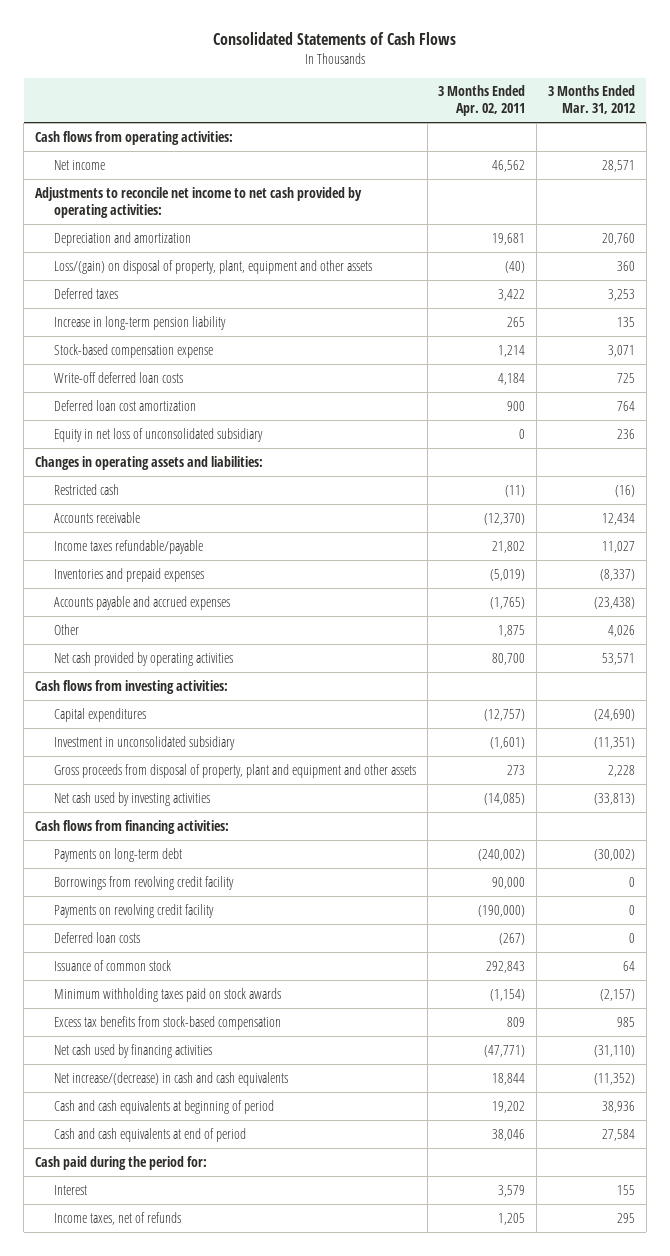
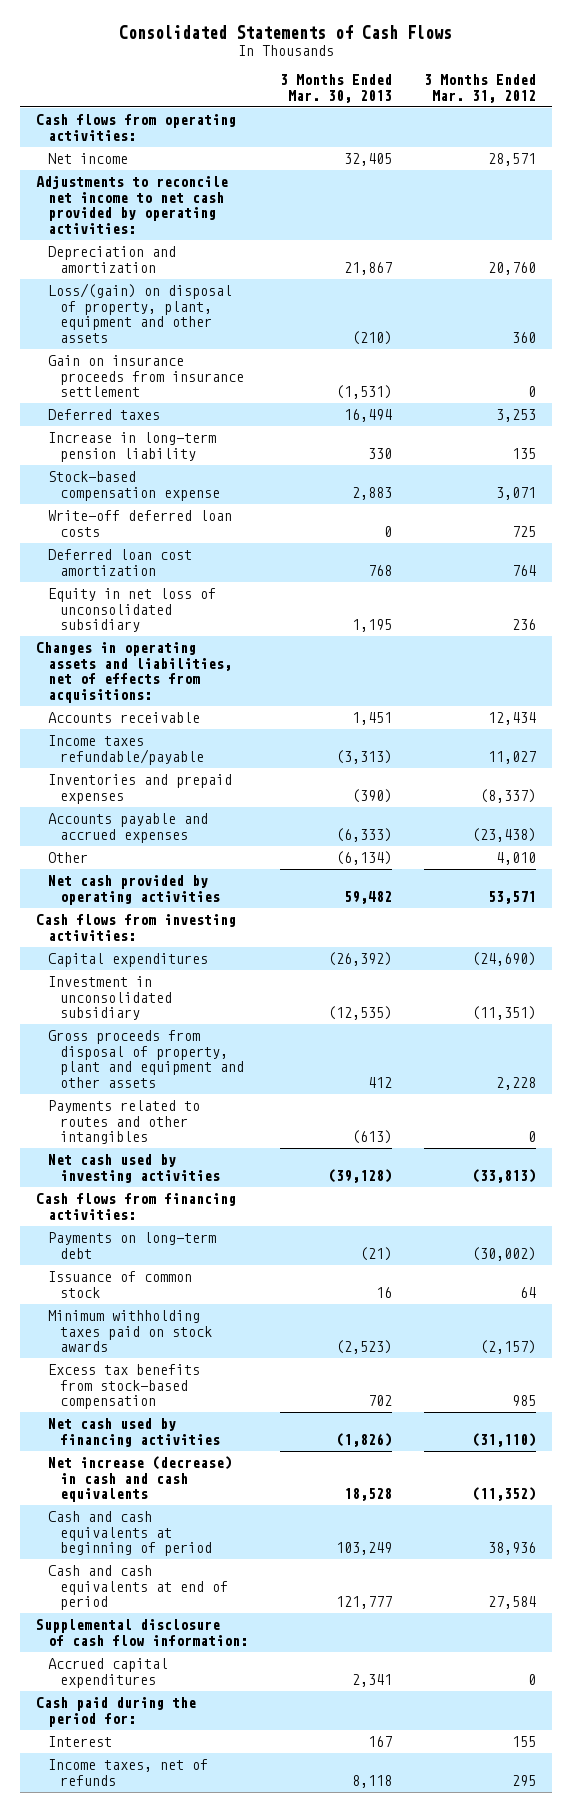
[438,85,526,117] 3 Months Ended Apr. 02, 2011 -> none
none -> [279,74,392,103] 3 Months Ended Mar. 30, 2013
none -> [48,355,245,398] Gain on insurance proceeds from insurance settlement
[53,483,119,495] Restricted cash -> none
[35,455,264,470] Changes in operating assets and liabilities: -> [35,642,233,703] Changes in operating assets and liabilities, net of effects from acquisitions:
[608,624,636,637] 4,026 -> [495,852,536,866] 4,010
none -> [48,1100,201,1145] Payments related to routes and other intangibles
[53,875,234,890] Borrowings from revolving credit facility -> none
[53,903,214,918] Payments on revolving credit facility -> none
[53,931,140,943] Deferred loan costs -> none
[53,1071,288,1086] Net increase/(decrease) in cash and cash equivalents -> [48,1456,233,1503] Net increase (decrease) in cash and cash equivalents
none -> [35,1619,249,1646] Supplemental disclosure of cash flow information:
none -> [48,1658,169,1688] Accrued capital expenditures

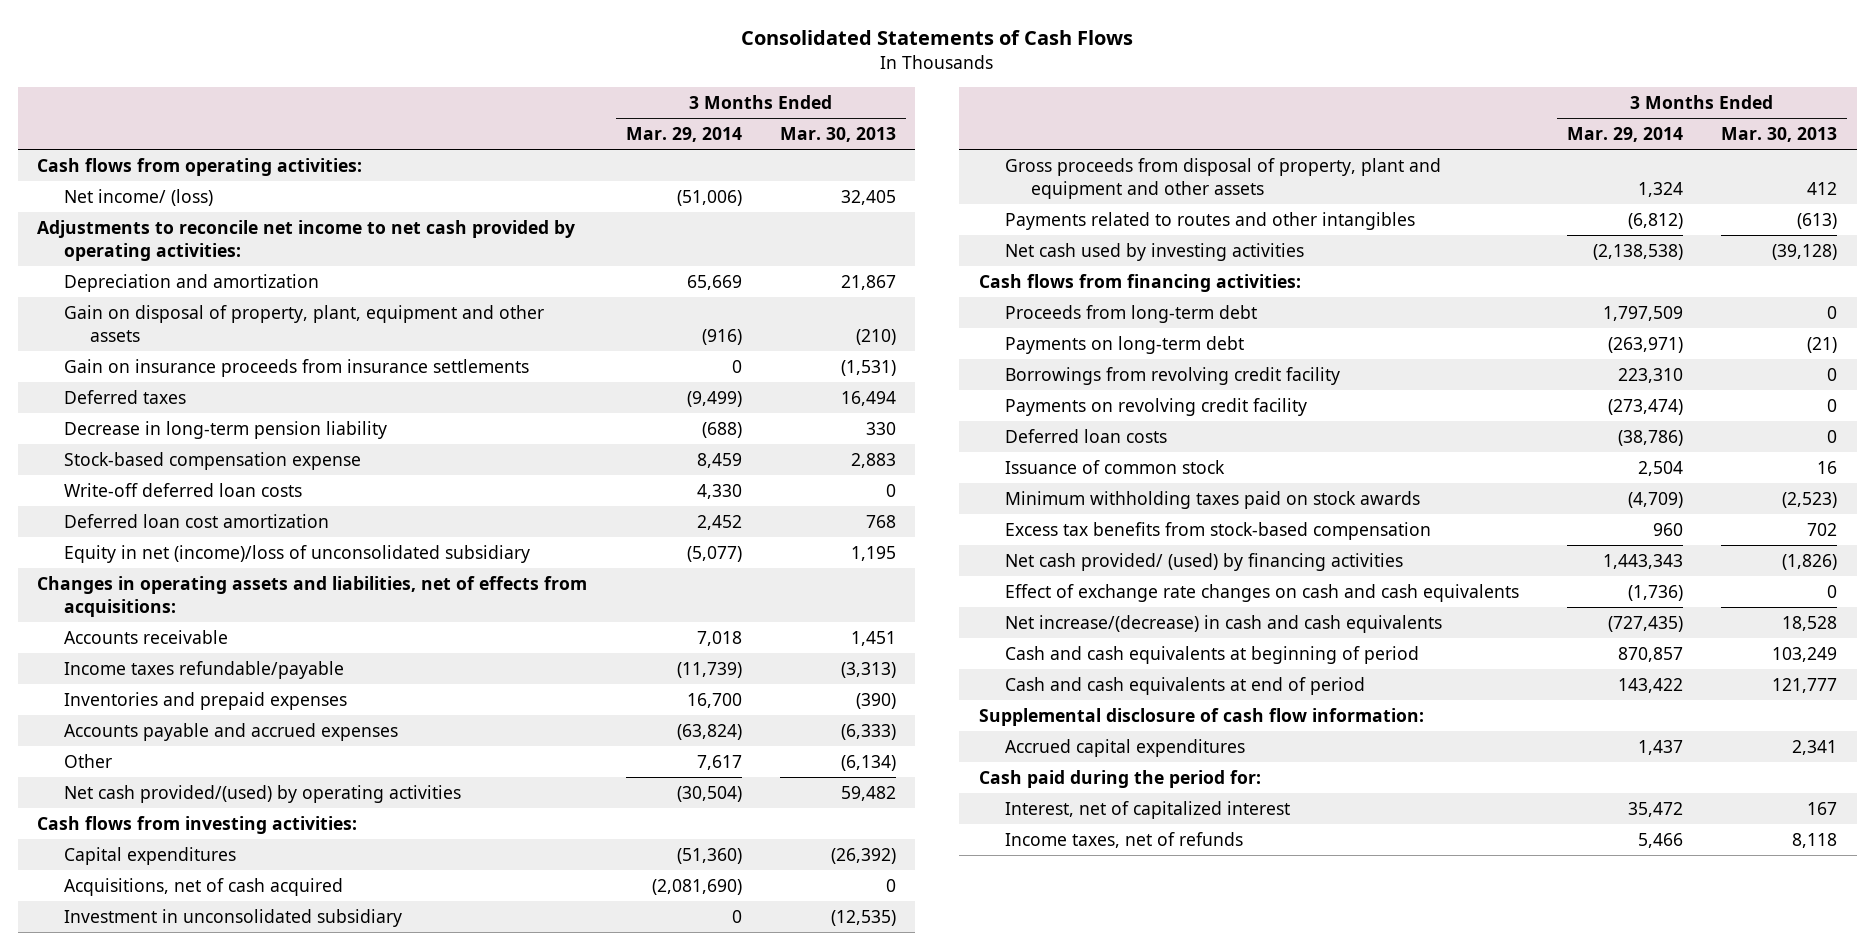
[423,74,536,103] 3 Months Ended Mar. 31, 2012 -> none
none -> [625,127,742,143] Mar. 29, 2014
[48,153,129,165] Net income -> [63,188,213,206] Net income/ (loss)
[48,283,233,343] Loss/(gain) on disposal of property, plant, equipment and other assets -> [63,304,544,342] Gain on disposal of property, plant, equipment and other assets
[48,355,245,398] Gain on insurance proceeds from insurance settlement -> [63,358,529,377] Gain on insurance proceeds from insurance settlements
[48,432,217,462] Increase in long-term pension liability -> [63,420,387,439] Decrease in long-term pension liability
[48,588,217,633] Equity in net loss of unconsolidated subsidiary -> [63,544,530,563] Equity in net (income)/loss of unconsolidated subsidiary
[48,875,221,905] Net cash provided by operating activities -> [63,784,461,803] Net cash provided/(used) by operating activities
none -> [63,877,343,896] Acquisitions, net of cash acquired
none -> [1004,304,1257,323] Proceeds from long-term debt
none -> [1004,366,1340,385] Borrowings from revolving credit facility
none -> [1004,397,1307,416] Payments on revolving credit facility
none -> [1004,428,1167,443] Deferred loan costs
[48,1418,221,1447] Net cash used by financing activities -> [1004,552,1403,571] Net cash provided/ (used) by financing activities
none -> [1004,583,1519,602] Effect of exchange rate changes on cash and cash equivalents
[48,1456,233,1503] Net increase (decrease) in cash and cash equivalents -> [1004,614,1442,633] Net increase/(decrease) in cash and cash equivalents
[48,1736,113,1748] Interest -> [1004,800,1290,819] Interest, net of capitalized interest

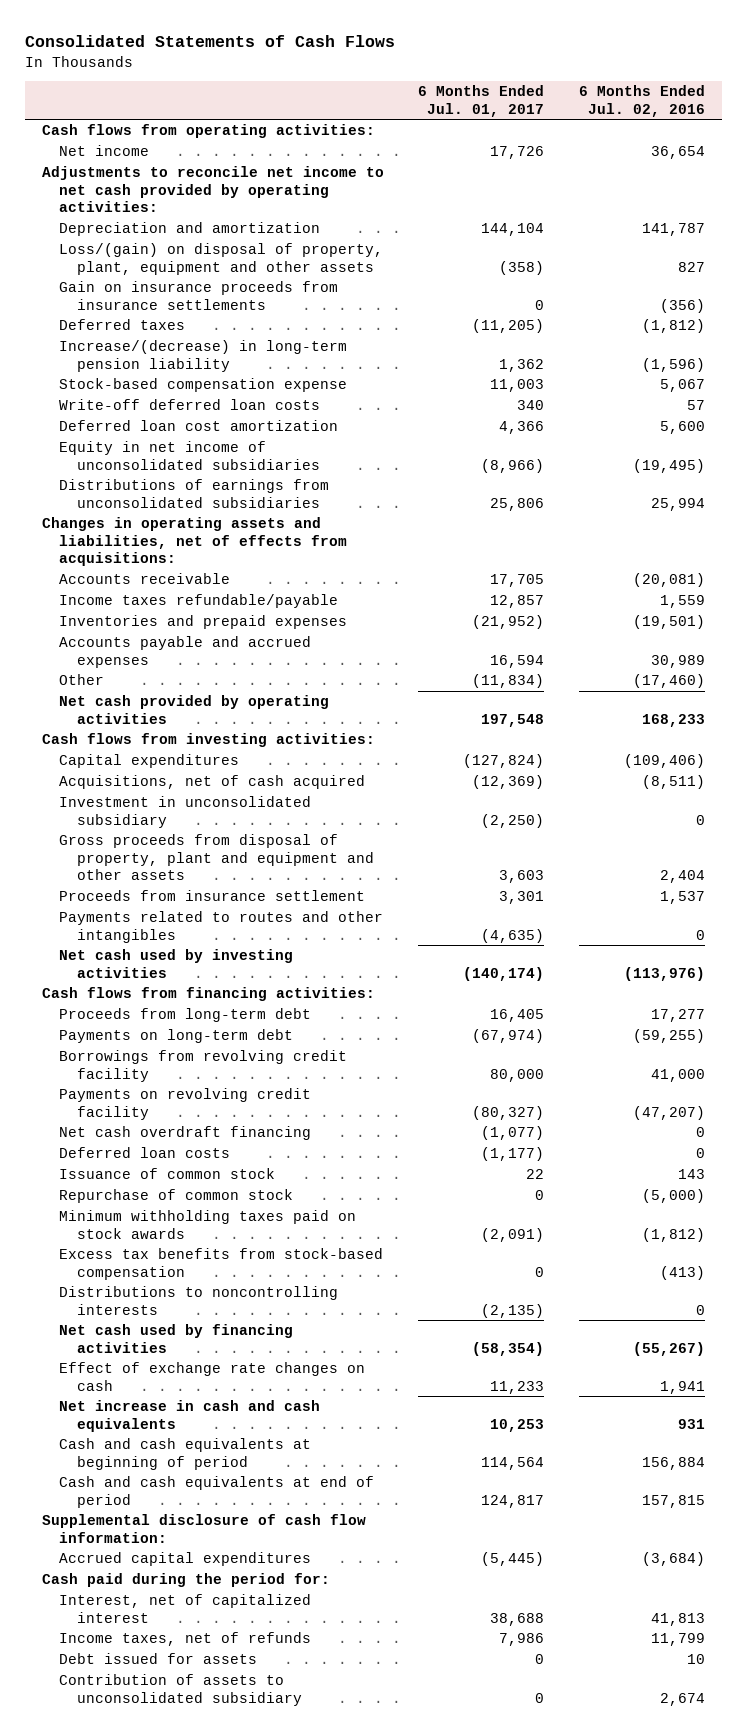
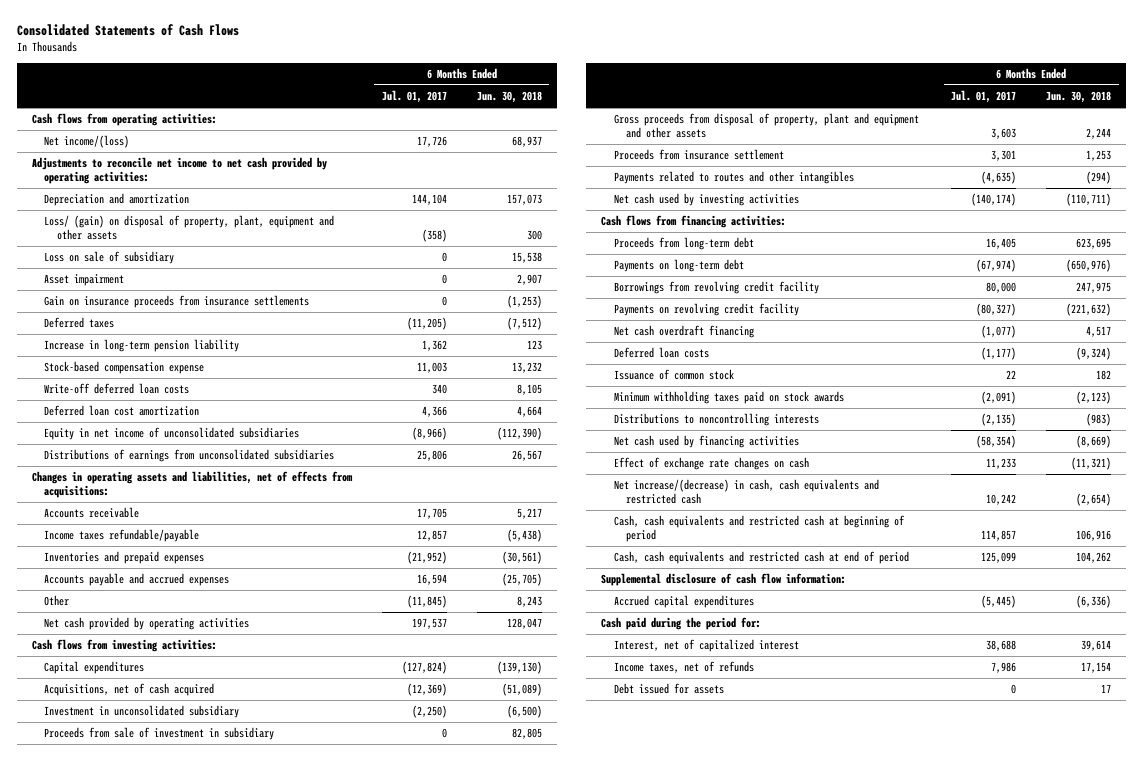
[578,85,705,117] 6 Months Ended Jul. 02, 2016 -> none
none -> [476,91,542,104] Jun. 30, 2018
[59,145,150,157] Net income -> [44,135,130,149] Net income/(loss)
[59,243,384,275] Loss/(gain) on disposal of property, plant, equipment and other assets -> [44,215,335,241] Loss/ (gain) on disposal of property, plant, equipment and other assets
none -> [44,251,175,265] Loss on sale of subsidiary
none -> [44,274,125,287] Asset impairment
[59,340,348,372] Increase/(decrease) in long-term pension liability -> [44,339,240,353] Increase in long-term pension liability
[472,674,545,689] (11,834) -> [406,595,447,609] (11,845)
[481,713,545,727] 197,548 -> [411,618,447,630] 197,537
none -> [44,727,275,741] Proceeds from sale of investment in subsidiary
[59,1189,294,1204] Repurchase of common stock -> none
[59,1248,384,1280] Excess tax benefits from stock-based compensation -> none
[59,1400,321,1432] Net increase in cash and cash equivalents -> [613,479,879,505] Net increase/(decrease) in cash, cash equivalents and restricted cash
[490,1418,545,1432] 10,253 -> [986,494,1017,506] 10,242
[59,1438,312,1470] Cash and cash equivalents at beginning of period -> [613,515,905,543] Cash, cash equivalents and restricted cash at beginning of period
[481,1456,545,1470] 114,564 -> [981,530,1017,542] 114,857
[59,1476,375,1508] Cash and cash equivalents at end of period -> [613,551,909,565] Cash, cash equivalents and restricted cash at end of period
[481,1494,545,1508] 124,817 -> [981,552,1017,564] 125,099
[59,1674,303,1706] Contribution of assets to unconsolidated subsidiary -> none

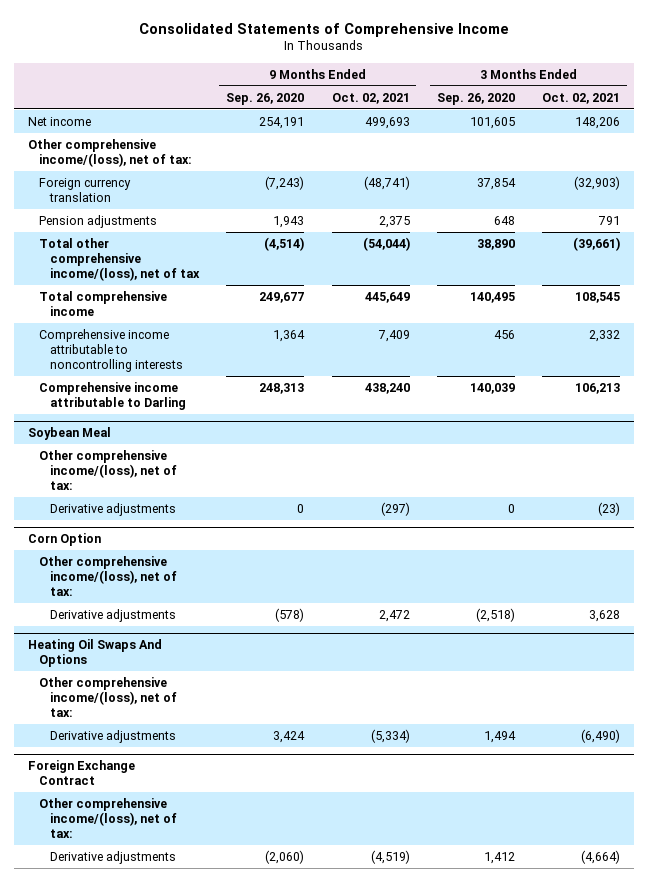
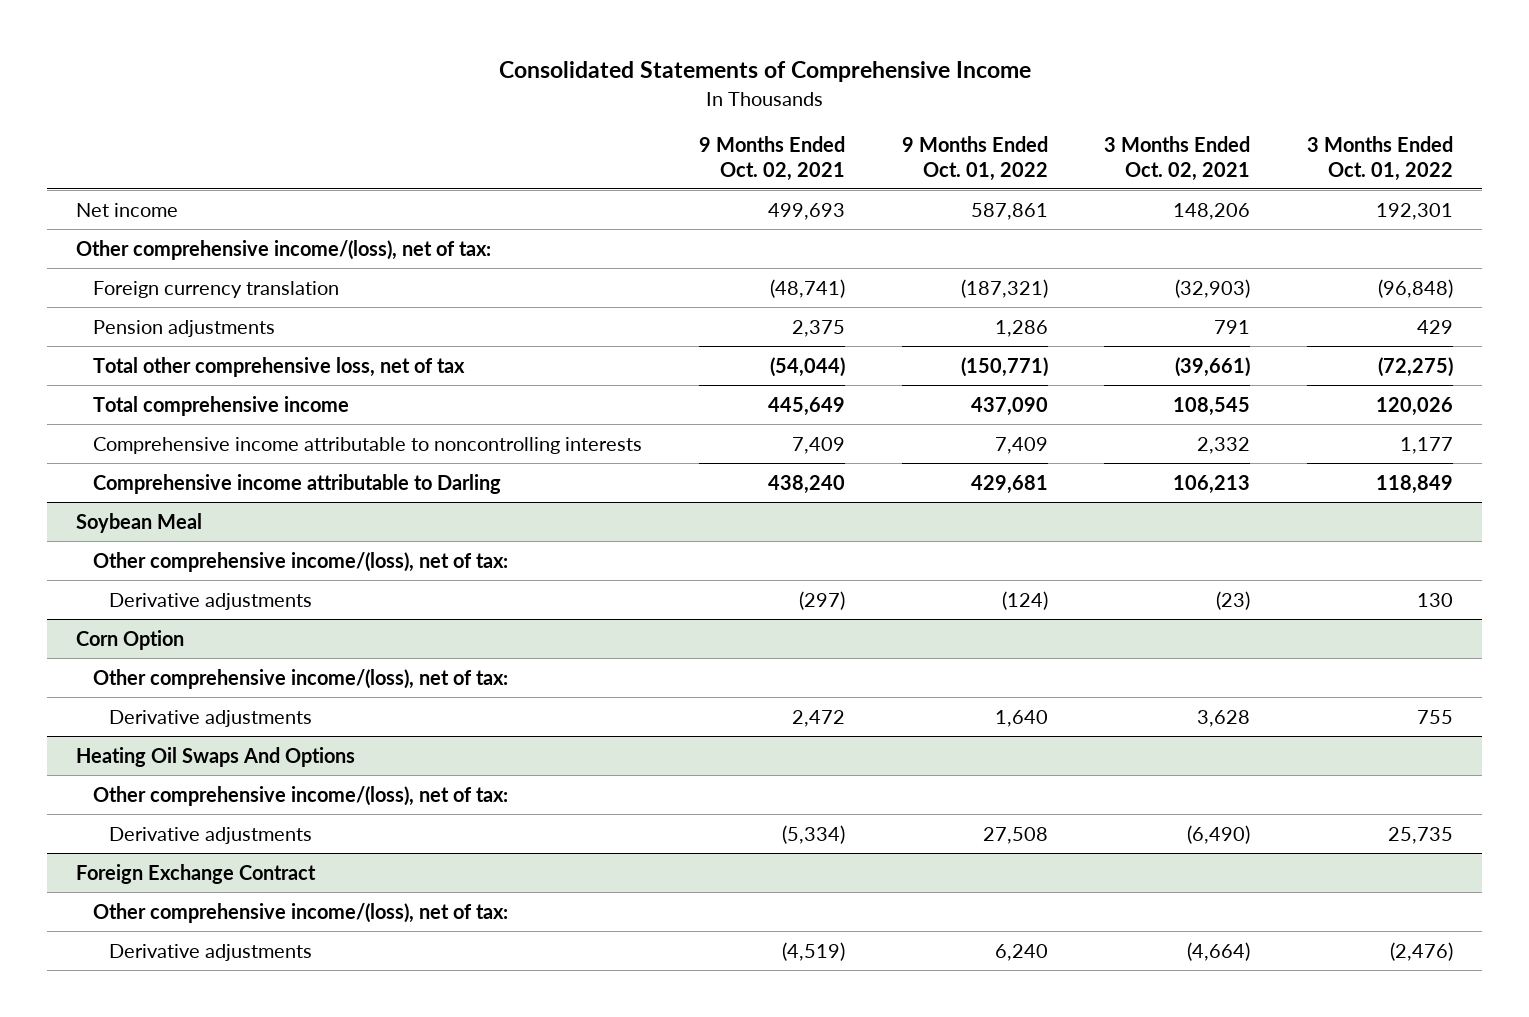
[226,92,305,105] Sep. 26, 2020 -> none
[436,92,515,105] Sep. 26, 2020 -> none
none -> [901,136,1048,181] 9 Months Ended Oct. 01, 2022
none -> [1307,136,1454,181] 3 Months Ended Oct. 01, 2022
[38,237,200,281] Total other comprehensive income/(loss), net of tax -> [92,356,465,377] Total other comprehensive loss, net of tax

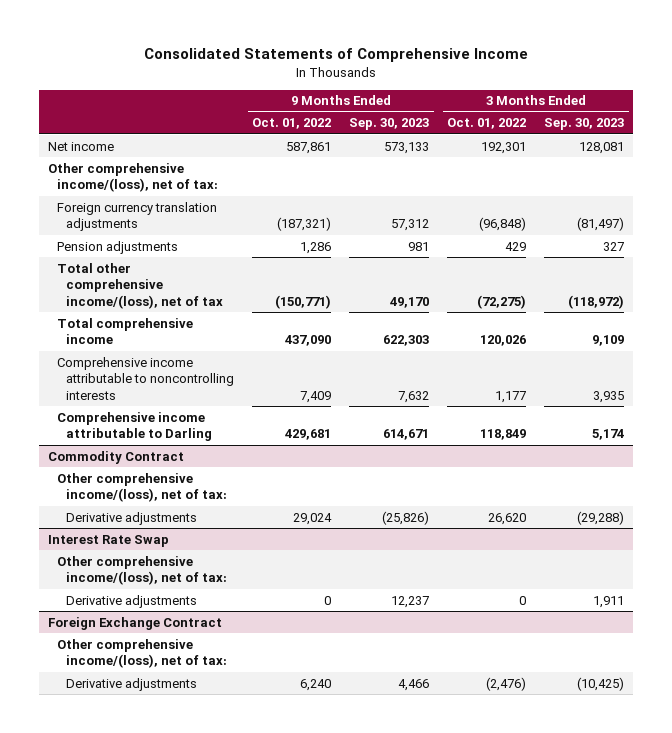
[698,136,845,181] 9 Months Ended Oct. 02, 2021 -> none
[1104,136,1251,181] 3 Months Ended Oct. 02, 2021 -> none
none -> [349,118,430,131] Sep. 30, 2023
none -> [544,118,625,131] Sep. 30, 2023
[92,280,339,298] Foreign currency translation -> [57,201,218,232] Foreign currency translation adjustments
[92,356,465,377] Total other comprehensive loss, net of tax -> [57,262,224,309] Total other comprehensive income/(loss), net of tax
[75,512,202,533] Soybean Meal -> none
[92,551,508,572] Other comprehensive income/(loss), net of tax: -> none
[109,592,313,610] Derivative adjustments -> none
[75,629,184,650] Corn Option -> none
none -> [47,450,184,464] Commodity Contract
[75,746,355,767] Heating Oil Swaps And Options -> none
[994,709,1048,727] 1,640 -> [293,512,333,525] 29,024
[1417,709,1454,724] 755 -> [488,512,527,525] 26,620
none -> [47,534,169,547] Interest Rate Swap
[982,826,1048,844] 27,508 -> [324,595,332,605] 0
[1388,826,1454,844] 25,735 -> [519,595,527,605] 0

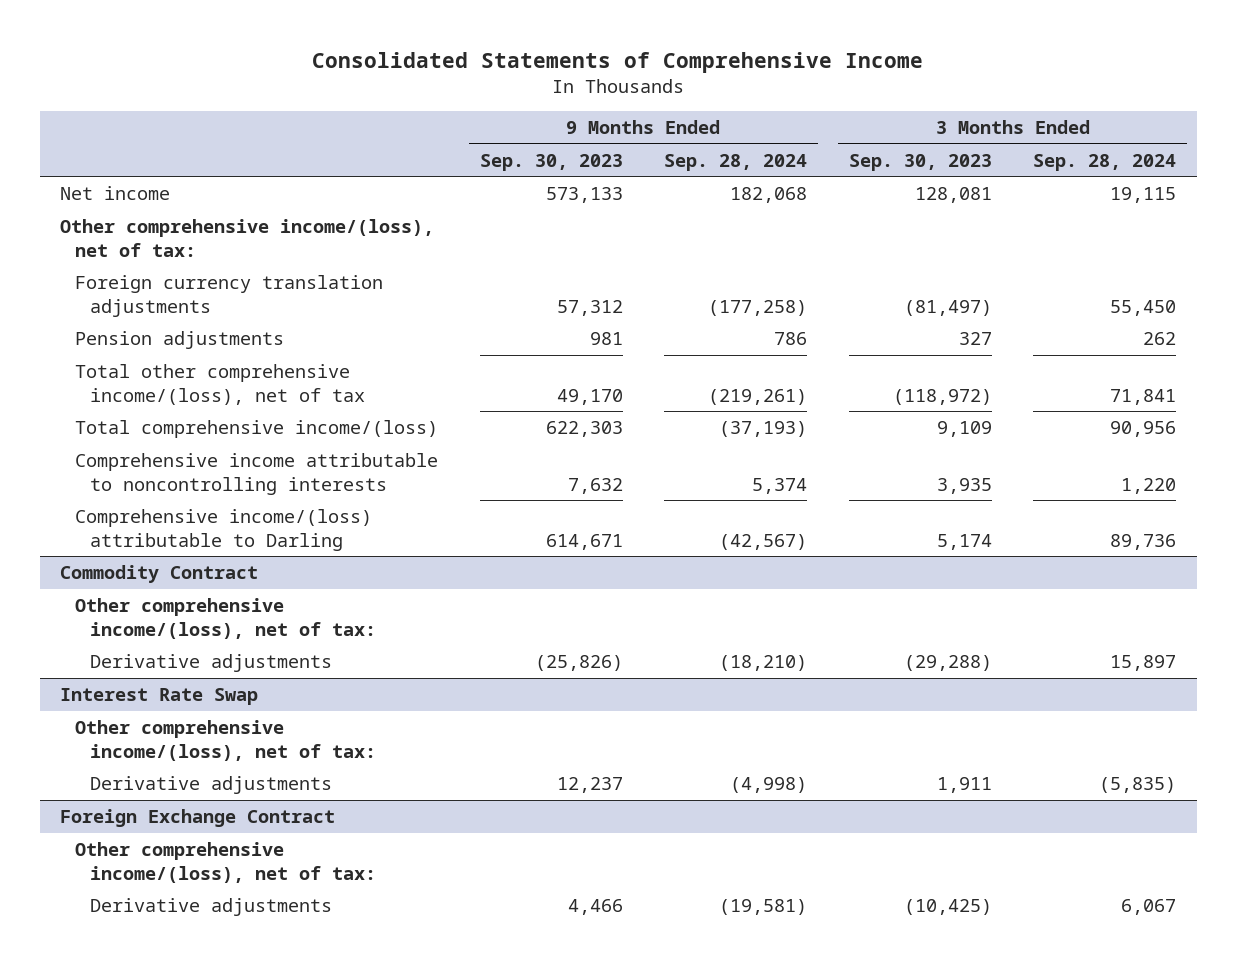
[252,118,332,130] Oct. 01, 2022 -> none
[447,118,527,130] Oct. 01, 2022 -> none
none -> [664,153,808,171] Sep. 28, 2024
none -> [1033,153,1177,171] Sep. 28, 2024
[57,317,194,345] Total comprehensive income -> [74,419,438,438] Total comprehensive income/(loss)
[57,411,213,442] Comprehensive income attributable to Darling -> [74,508,372,551] Comprehensive income/(loss) attributable to Darling

